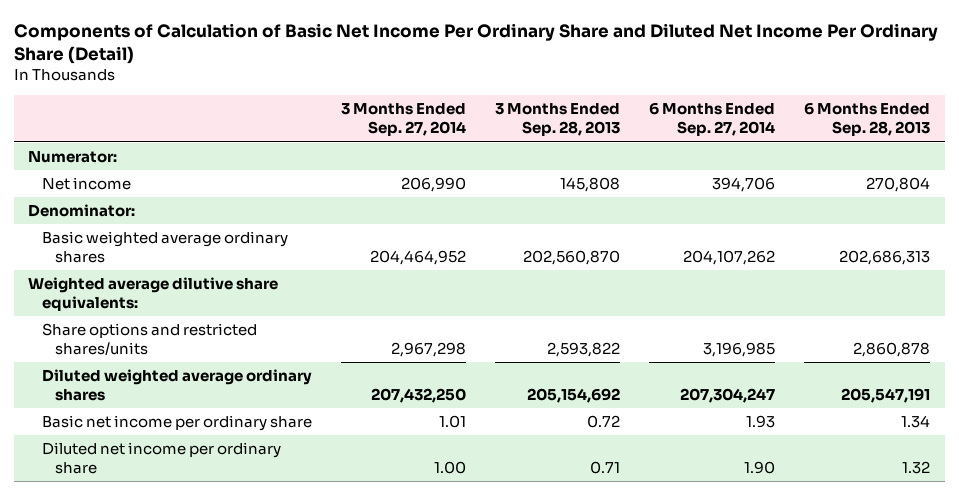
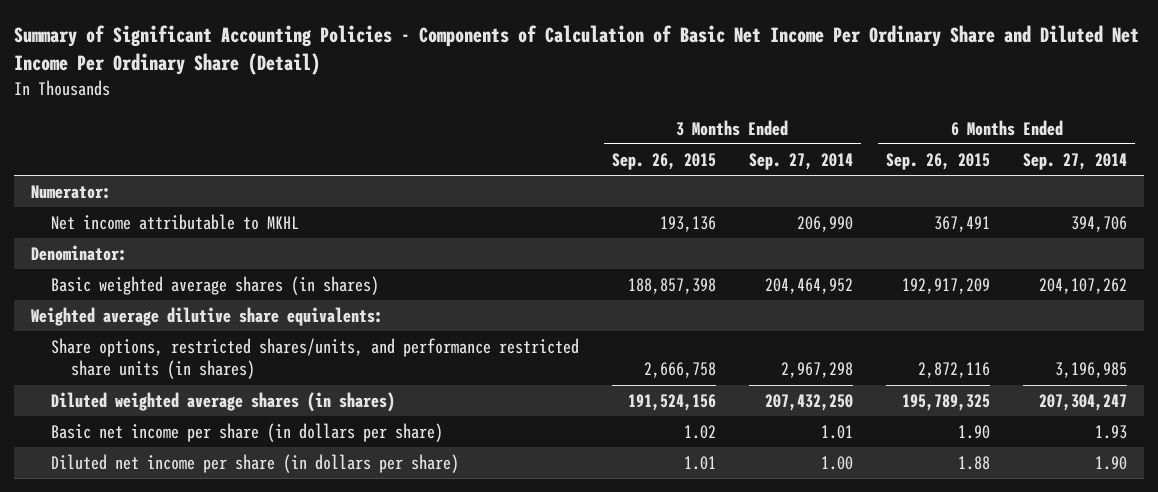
[13,23,938,65] Components of Calculation of Basic Net Income Per Ordinary Share and Diluted Net Income Per Ordinary Share (Detail) -> [14,25,1140,76] Summary of Significant Accounting Policies - Components of Calculation of Basic Net Income Per Ordinary Share and Diluted Net Income Per Ordinary Share (Detail)
[495,103,621,137] 3 Months Ended Sep. 28, 2013 -> none
[804,102,931,137] 6 Months Ended Sep. 28, 2013 -> none
none -> [611,152,716,170] Sep. 26, 2015
none -> [886,152,991,170] Sep. 26, 2015
[41,177,131,191] Net income -> [50,213,299,230] Net income attributable to MKHL
[41,231,288,264] Basic weighted average ordinary shares -> [50,275,379,295] Basic weighted average shares (in shares)
[41,323,257,356] Share options and restricted shares/units -> [50,337,579,380] Share options, restricted shares/units, and performance restricted share units (in shares)
[41,369,312,402] Diluted weighted average ordinary shares -> [50,391,395,412] Diluted weighted average shares (in shares)
[41,415,312,432] Basic net income per ordinary share -> [50,422,443,442] Basic net income per share (in dollars per share)
[41,442,281,475] Diluted net income per ordinary share -> [50,453,459,473] Diluted net income per share (in dollars per share)

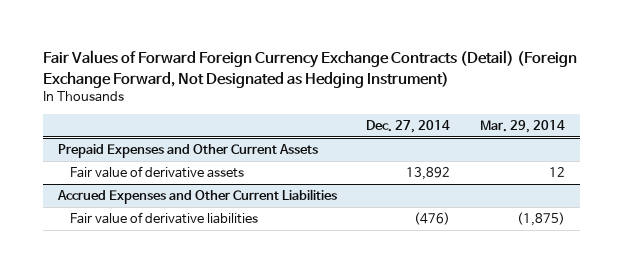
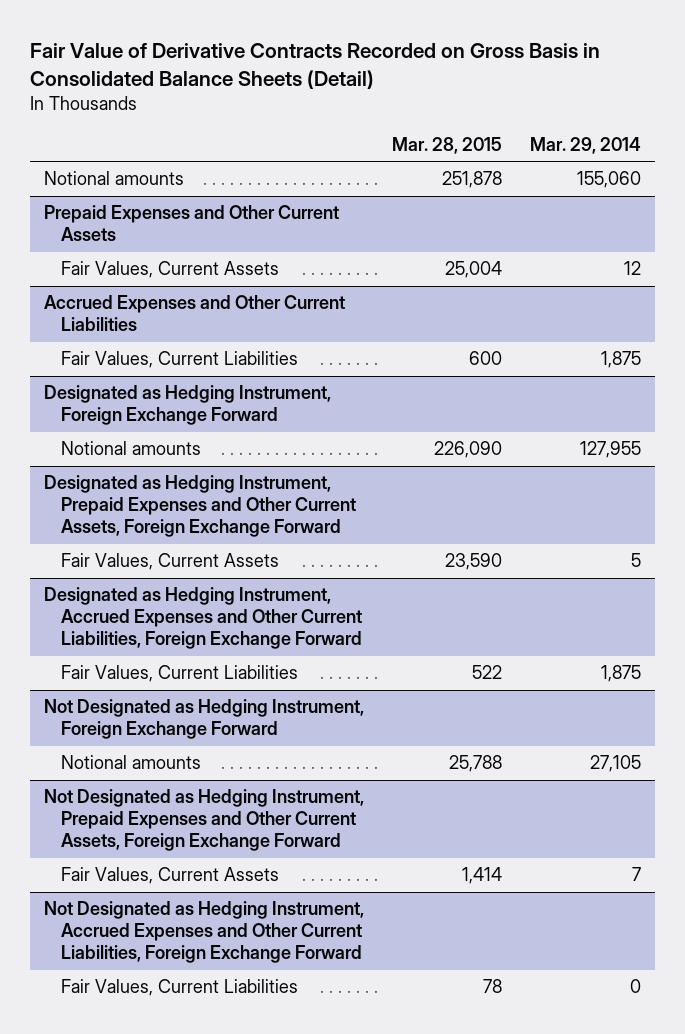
[43,50,578,88] Fair Values of Forward Foreign Currency Exchange Contracts (Detail) (Foreign Exchange Forward, Not Designated as Hedging Instrument) -> [30,42,601,89] Fair Value of Derivative Contracts Recorded on Gross Basis in Consolidated Balance Sheets (Detail)
[366,120,451,134] Dec. 27, 2014 -> none
none -> [391,137,502,155] Mar. 28, 2015
none -> [43,171,184,186] Notional amounts
[69,166,244,179] Fair value of derivative assets -> [61,261,280,279] Fair Values, Current Assets
[69,212,258,225] Fair value of derivative liabilities -> [61,351,299,369] Fair Values, Current Liabilities
[516,212,565,227] (1,875) -> [600,351,641,369] 1,875
none -> [43,385,331,426] Designated as Hedging Instrument, Foreign Exchange Forward
none -> [61,441,202,456] Notional amounts
none -> [43,475,357,538] Designated as Hedging Instrument, Prepaid Expenses and Other Current Assets, Foreign Exchange Forward
none -> [61,553,280,571] Fair Values, Current Assets
none -> [43,587,363,650] Designated as Hedging Instrument, Accrued Expenses and Other Current Liabilities, Foreign Exchange Forward
none -> [61,665,299,683] Fair Values, Current Liabilities
none -> [43,699,364,740] Not Designated as Hedging Instrument, Foreign Exchange Forward
none -> [61,755,202,770] Notional amounts
none -> [43,789,364,852] Not Designated as Hedging Instrument, Prepaid Expenses and Other Current Assets, Foreign Exchange Forward
none -> [61,867,280,885] Fair Values, Current Assets
none -> [43,901,364,964] Not Designated as Hedging Instrument, Accrued Expenses and Other Current Liabilities, Foreign Exchange Forward
none -> [61,979,299,997] Fair Values, Current Liabilities

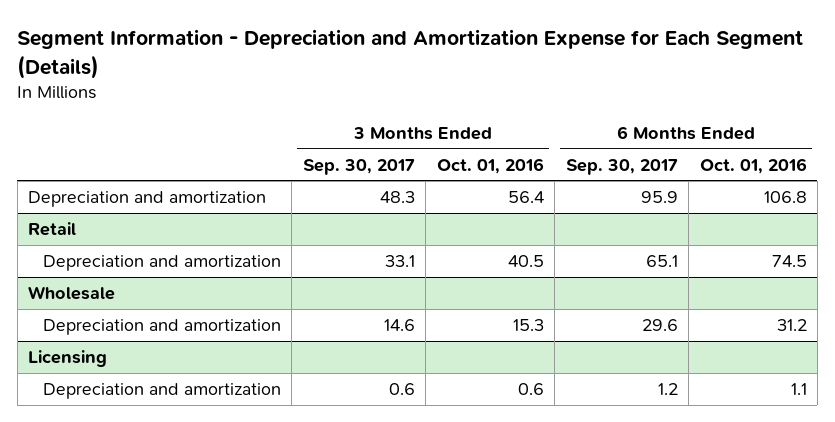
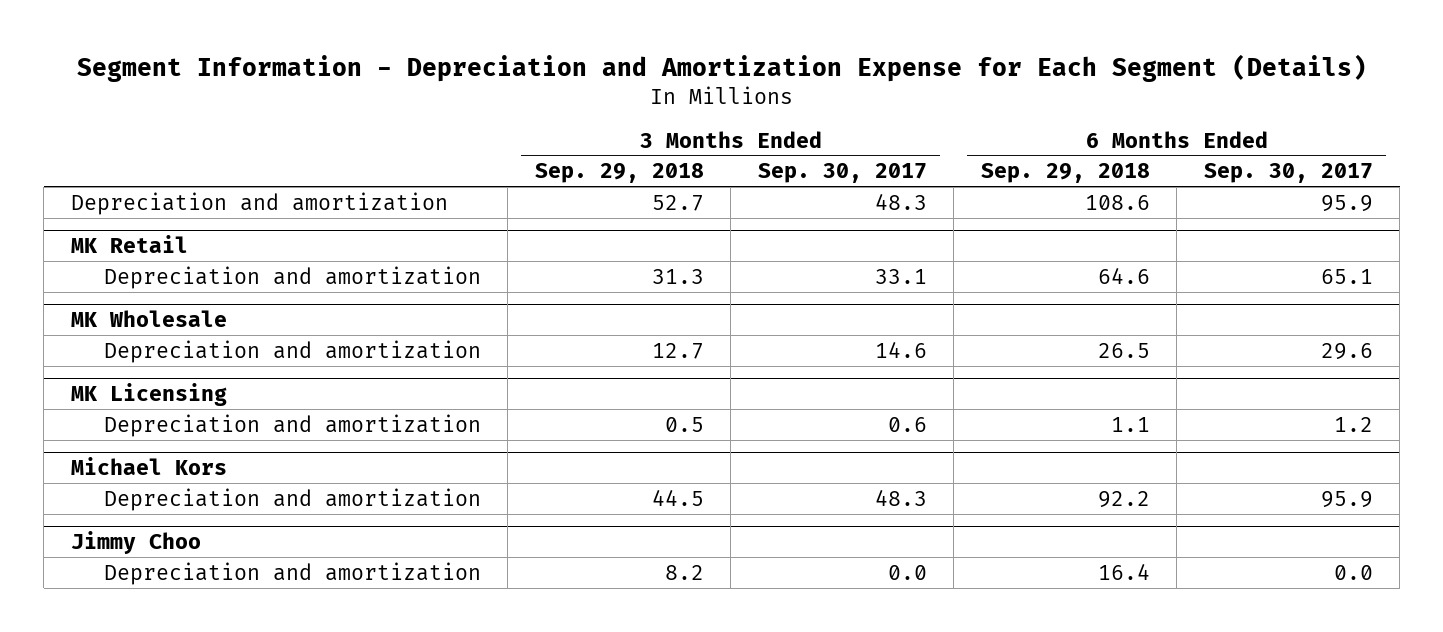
[436,157,544,174] Oct. 01, 2016 -> none
[699,157,807,174] Oct. 01, 2016 -> none
none -> [534,163,704,184] Sep. 29, 2018
none -> [980,163,1150,184] Sep. 29, 2018
[28,222,77,237] Retail -> [70,234,188,253] MK Retail
[28,286,116,301] Wholesale -> [70,309,227,327] MK Wholesale
[28,350,108,368] Licensing -> [70,382,227,406] MK Licensing
none -> [70,456,227,475] Michael Kors
none -> [103,487,481,511] Depreciation and amortization
none -> [70,530,201,554] Jimmy Choo
none -> [103,561,481,585] Depreciation and amortization

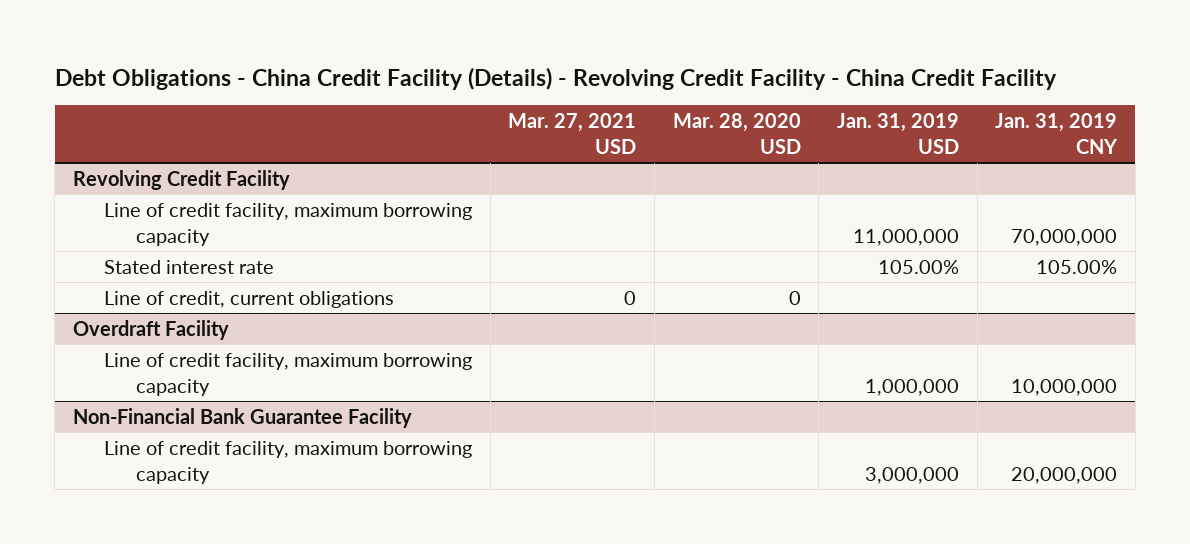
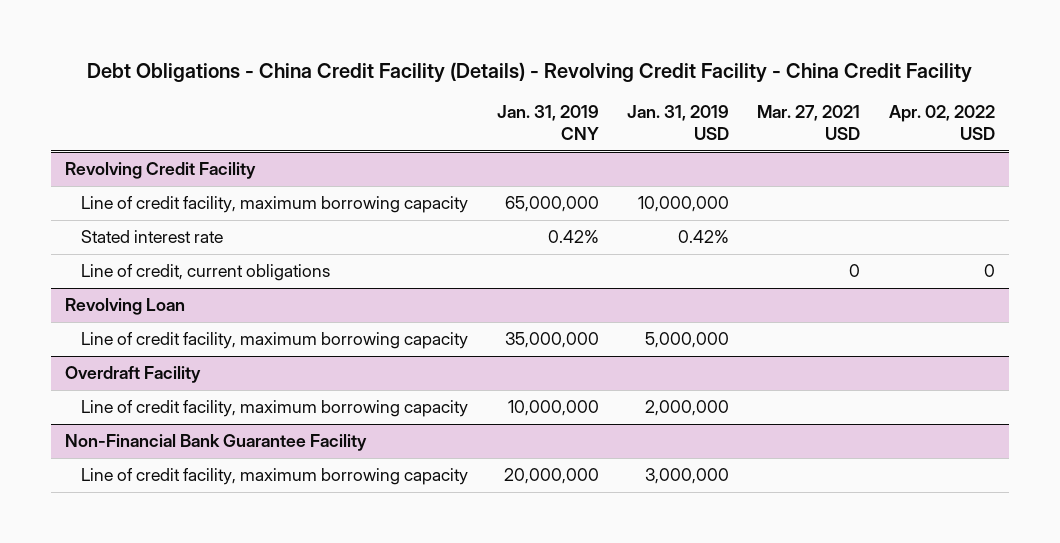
[672,113,801,155] Mar. 28, 2020 USD -> none
none -> [888,105,995,140] Apr. 02, 2022 USD
[853,228,960,246] 11,000,000 -> [638,196,730,213] 10,000,000
[1011,228,1118,246] 70,000,000 -> [504,196,599,213] 65,000,000
[878,259,960,274] 105.00% -> [678,230,730,244] 0.42%
[1036,259,1118,274] 105.00% -> [547,230,599,244] 0.42%
none -> [64,298,185,316] Revolving Loan
none -> [81,332,469,350] Line of credit facility, maximum borrowing capacity
[865,378,960,396] 1,000,000 -> [645,400,730,417] 2,000,000

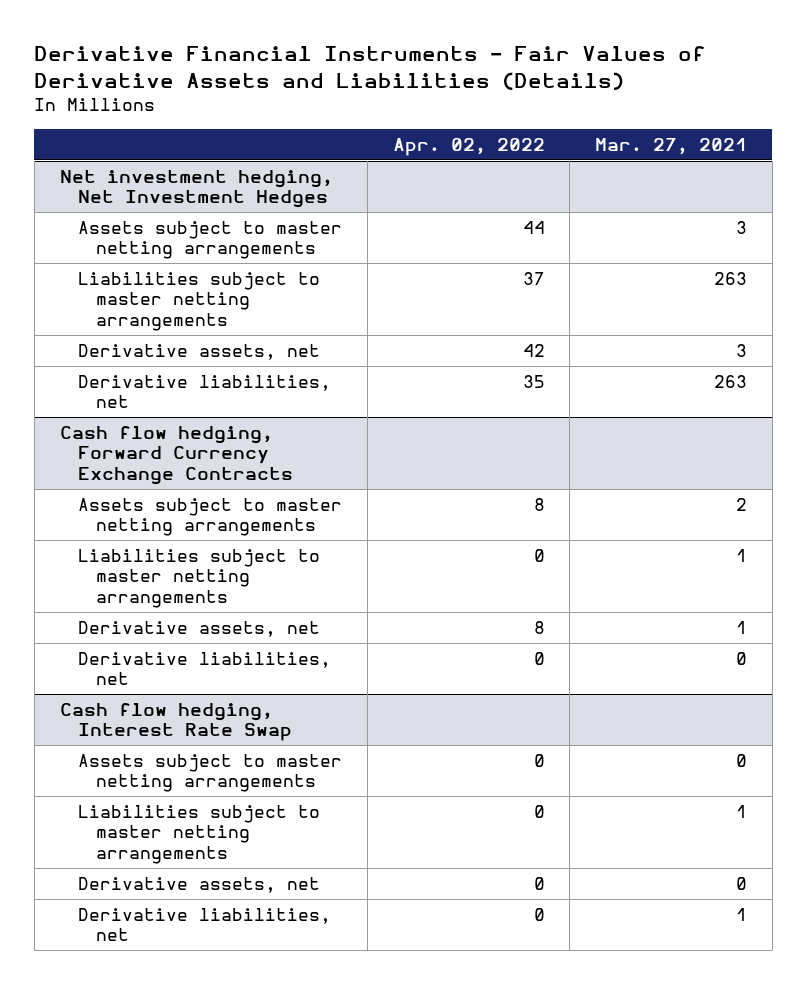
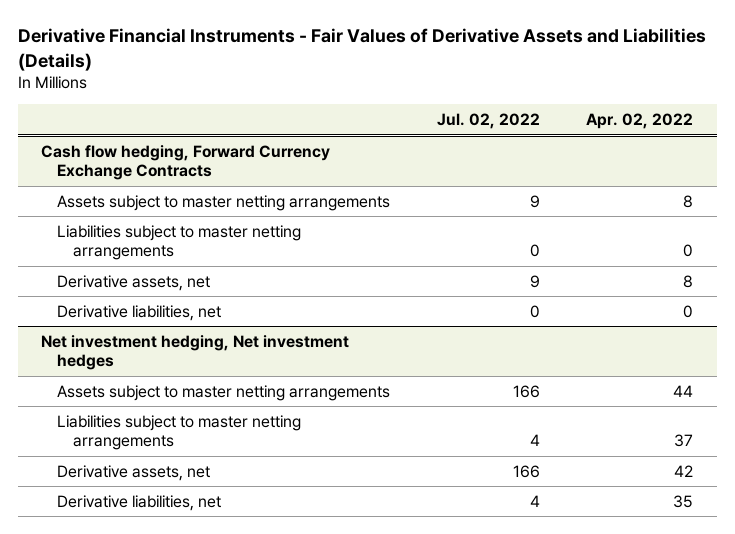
[595,137,748,155] Mar. 27, 2021 -> none
none -> [436,113,540,130] Jul. 02, 2022
[59,170,333,209] Net investment hedging, Net Investment Hedges -> none
[77,221,342,260] Assets subject to master netting arrangements -> none
[77,272,320,331] Liabilities subject to master netting arrangements -> none
[77,344,320,361] Derivative assets, net -> none
[77,375,331,409] Derivative liabilities, net -> none
[59,703,292,742] Cash flow hedging, Interest Rate Swap -> none
none -> [41,334,350,371] Net investment hedging, Net investment hedges
[533,754,545,768] 0 -> [673,384,694,397] 44
[533,805,545,819] 0 -> [674,434,694,448] 37
[533,877,545,891] 0 -> [674,464,694,477] 42
[533,908,545,922] 0 -> [673,494,694,508] 35

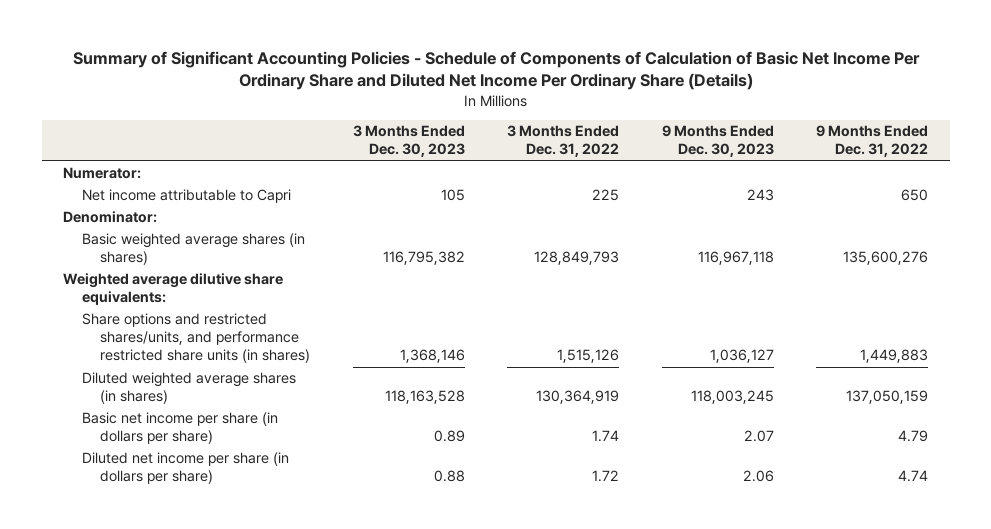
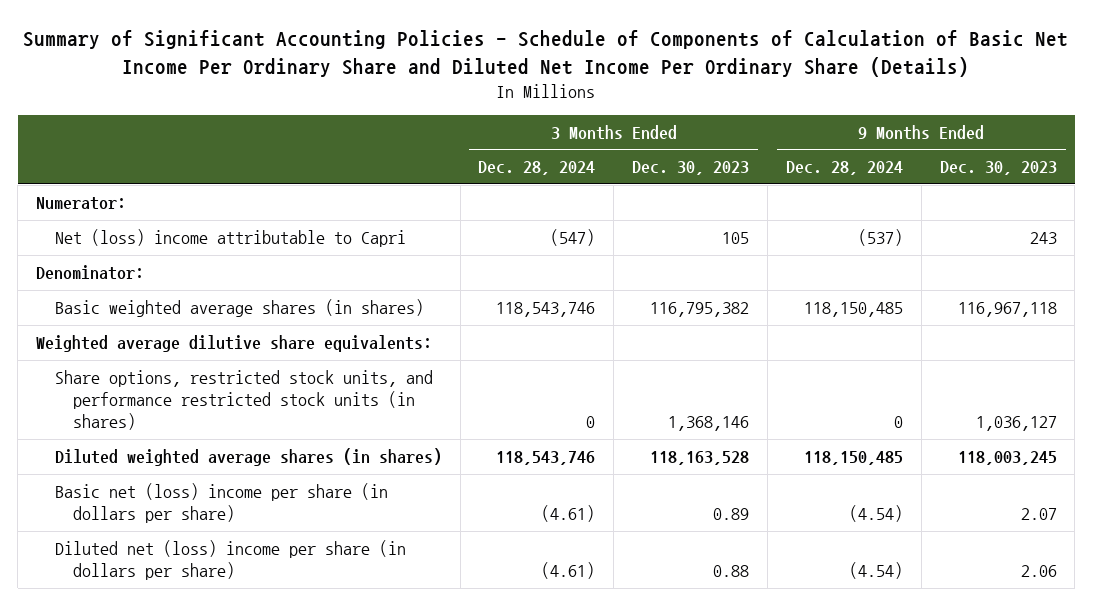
[507,125,620,158] 3 Months Ended Dec. 31, 2022 -> none
[816,125,929,158] 9 Months Ended Dec. 31, 2022 -> none
none -> [478,161,596,176] Dec. 28, 2024
none -> [785,161,903,176] Dec. 28, 2024
[81,189,291,204] Net income attributable to Capri -> [54,229,406,248] Net (loss) income attributable to Capri
[81,313,311,364] Share options and restricted shares/units, and performance restricted share units (in shares) -> [54,370,433,431] Share options, restricted stock units, and performance restricted stock units (in shares)
[81,412,278,445] Basic net income per share (in dollars per share) -> [54,483,388,524] Basic net (loss) income per share (in dollars per share)
[81,452,289,485] Diluted net income per share (in dollars per share) -> [54,540,406,581] Diluted net (loss) income per share (in dollars per share)

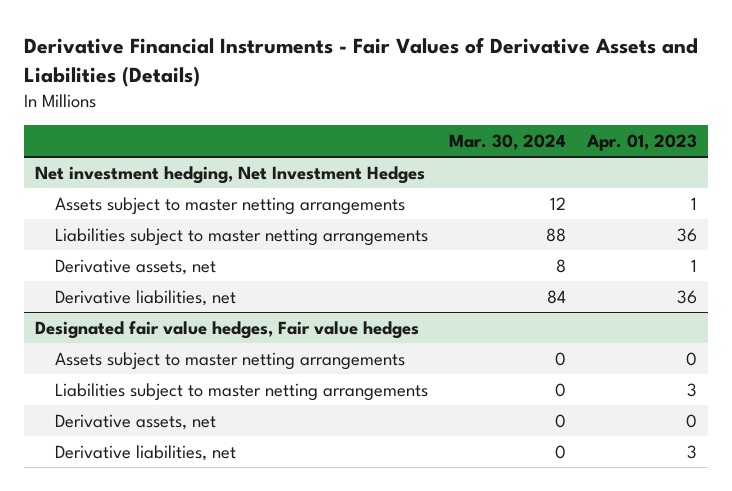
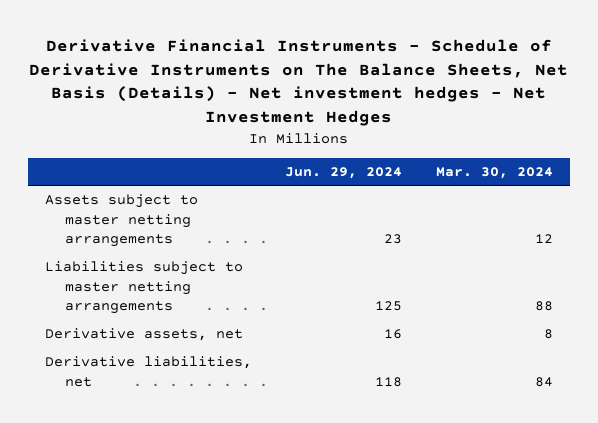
[24,36,699,87] Derivative Financial Instruments - Fair Values of Derivative Assets and Liabilities (Details) -> [28,39,568,127] Derivative Financial Instruments - Schedule of Derivative Instruments on The Balance Sheets, Net Basis (Details) - Net investment hedges - Net Investment Hedges
[586,133,698,151] Apr. 01, 2023 -> none
none -> [285,167,403,180] Jun. 29, 2024
[34,165,425,184] Net investment hedging, Net Investment Hedges -> none
[34,320,419,339] Designated fair value hedges, Fair value hedges -> none
[55,351,406,370] Assets subject to master netting arrangements -> none
[55,382,429,401] Liabilities subject to master netting arrangements -> none
[55,413,217,430] Derivative assets, net -> none
[55,444,237,461] Derivative liabilities, net -> none

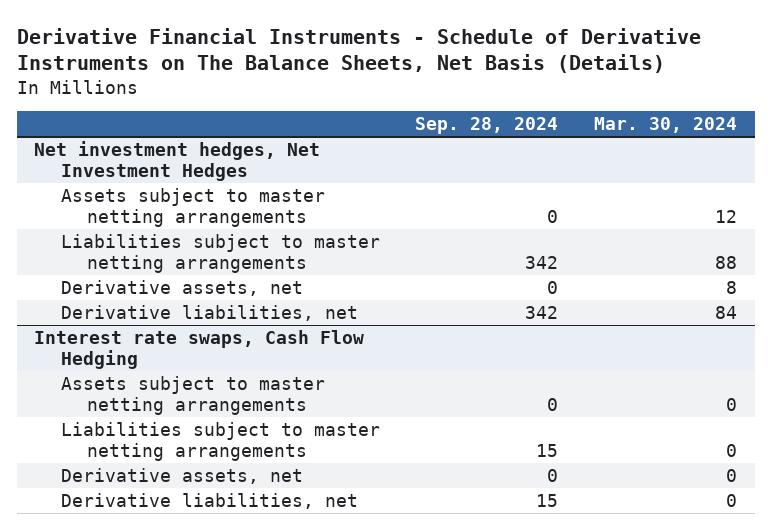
[28,39,568,127] Derivative Financial Instruments - Schedule of Derivative Instruments on The Balance Sheets, Net Basis (Details) - Net investment hedges - Net Investment Hedges -> [16,27,701,74] Derivative Financial Instruments - Schedule of Derivative Instruments on The Balance Sheets, Net Basis (Details)
[285,167,403,180] Jun. 29, 2024 -> none
none -> [415,117,559,135] Sep. 28, 2024
none -> [34,140,321,181] Net investment hedges, Net Investment Hedges
none -> [34,329,365,369] Interest rate swaps, Cash Flow Hedging
none -> [60,375,325,415] Assets subject to master netting arrangements
none -> [60,421,380,461] Liabilities subject to master netting arrangements
none -> [60,467,303,484] Derivative assets, net
none -> [60,492,358,509] Derivative liabilities, net

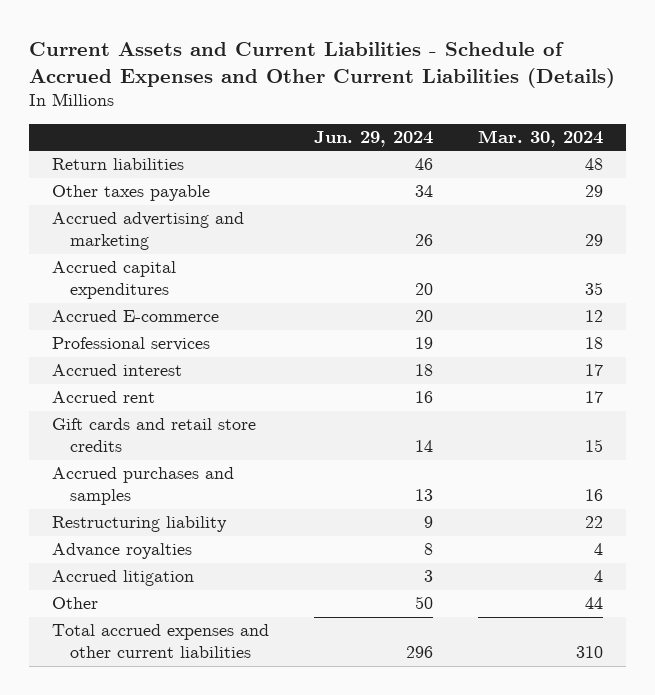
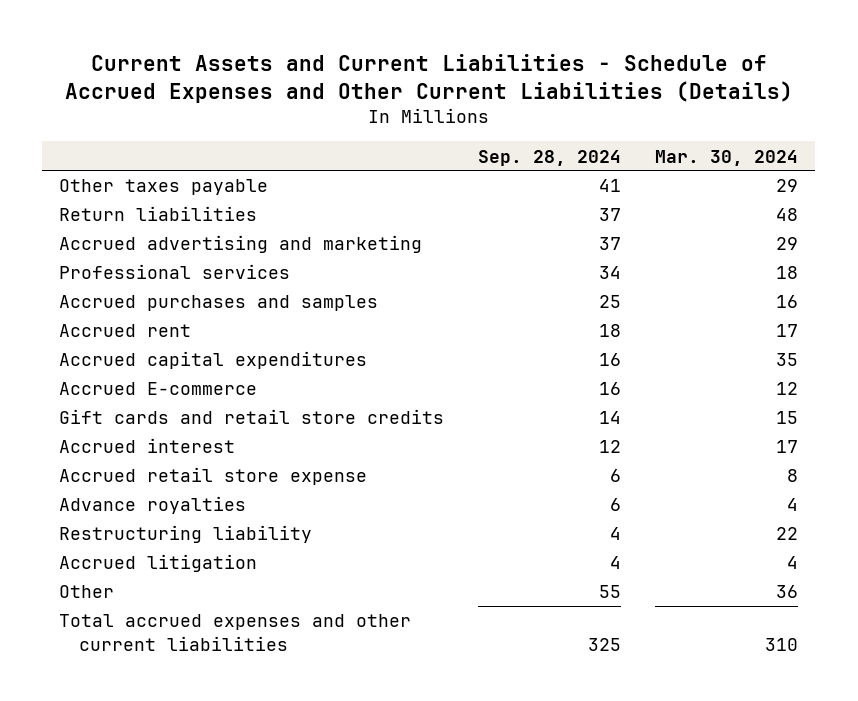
[313,130,433,147] Jun. 29, 2024 -> none
none -> [478,149,622,166] Sep. 28, 2024
[51,158,184,171] Return liabilities -> [59,206,258,222] Return liabilities
[51,467,234,506] Accrued purchases and samples -> [59,295,379,312] Accrued purchases and samples
[51,261,176,300] Accrued capital expenditures -> [59,351,368,370] Accrued capital expenditures
[51,310,219,323] Accrued E-commerce -> [59,382,258,396] Accrued E-commerce
[51,364,182,377] Accrued interest -> [59,438,236,454] Accrued interest
none -> [59,467,368,486] Accrued retail store expense
[51,516,227,533] Restructuring liability -> [59,525,313,544] Restructuring liability
[584,597,603,610] 44 -> [776,585,799,599] 36

